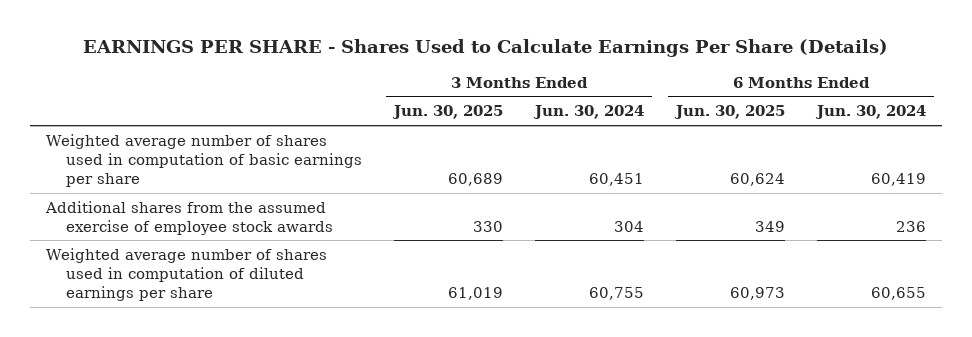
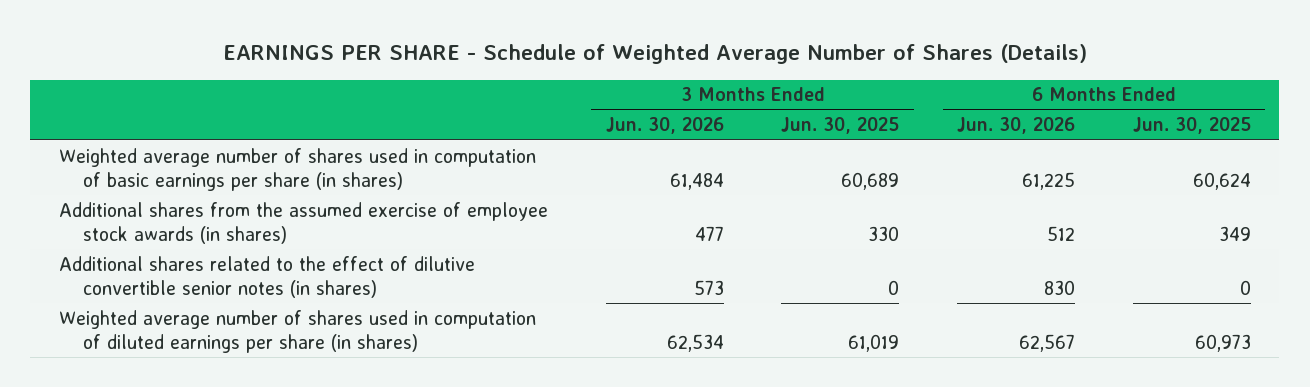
[83,39,889,58] EARNINGS PER SHARE - Shares Used to Calculate Earnings Per Share (Details) -> [222,44,1087,65] EARNINGS PER SHARE - Schedule of Weighted Average Number of Shares (Details)
[533,105,645,120] Jun. 30, 2024 -> none
[815,105,927,120] Jun. 30, 2024 -> none
none -> [605,117,724,135] Jun. 30, 2026
none -> [957,117,1076,135] Jun. 30, 2026
[46,133,362,187] Weighted average number of shares used in computation of basic earnings per share -> [59,147,537,192] Weighted average number of shares used in computation of basic earnings per share (in shares)
[45,200,333,235] Additional shares from the assumed exercise of employee stock awards -> [59,201,549,245] Additional shares from the assumed exercise of employee stock awards (in shares)
none -> [59,255,476,299] Additional shares related to the effect of dilutive convertible senior notes (in shares)
[46,247,328,301] Weighted average number of shares used in computation of diluted earnings per share -> [59,309,537,354] Weighted average number of shares used in computation of diluted earnings per share (in shares)

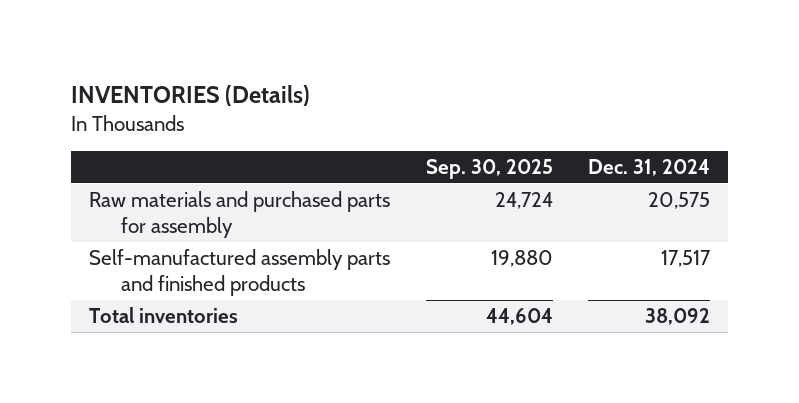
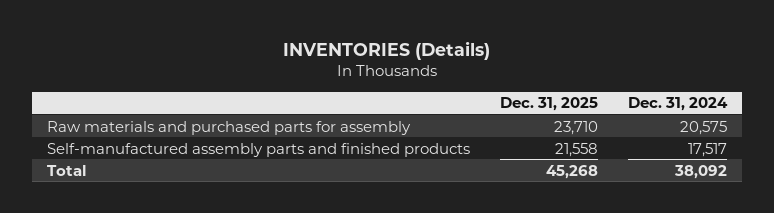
[425,159,553,180] Sep. 30, 2025 -> none
none -> [500,97,599,112] Dec. 31, 2025
[88,307,238,324] Total inventories -> [47,164,88,176] Total

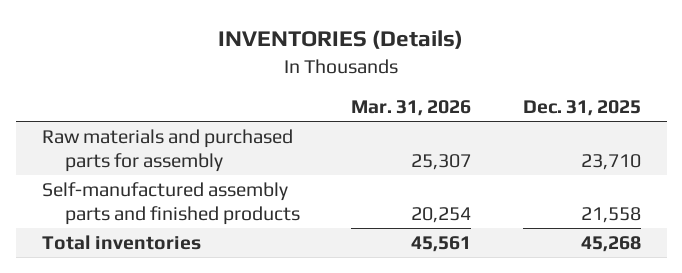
[627,97,728,112] Dec. 31, 2024 -> none
none -> [351,100,472,117] Mar. 31, 2026
[47,164,88,176] Total -> [41,234,201,250] Total inventories

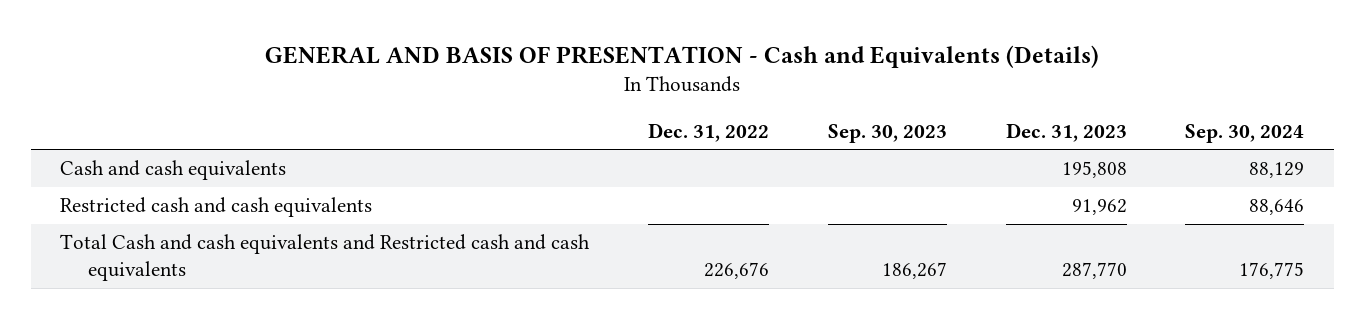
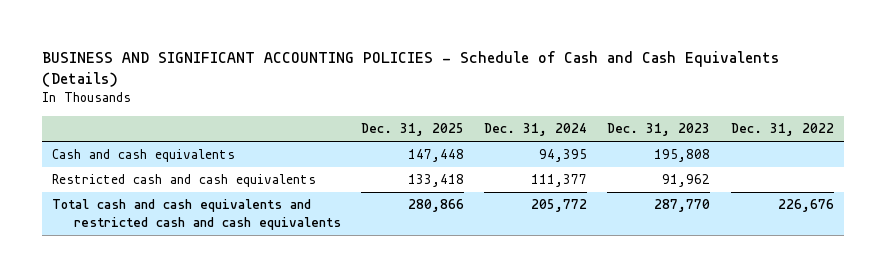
[265,45,1100,69] GENERAL AND BASIS OF PRESENTATION - Cash and Equivalents (Details) -> [41,50,779,88] BUSINESS AND SIGNIFICANT ACCOUNTING POLICIES - Schedule of Cash and Cash Equivalents (Details)
[827,123,947,143] Sep. 30, 2023 -> none
[1185,123,1305,143] Sep. 30, 2024 -> none
none -> [360,123,464,137] Dec. 31, 2025
none -> [484,123,588,137] Dec. 31, 2024
[60,234,591,282] Total Cash and cash equivalents and Restricted cash and cash equivalents -> [51,199,341,230] Total cash and cash equivalents and restricted cash and cash equivalents

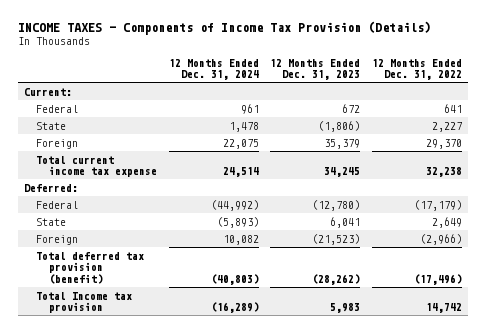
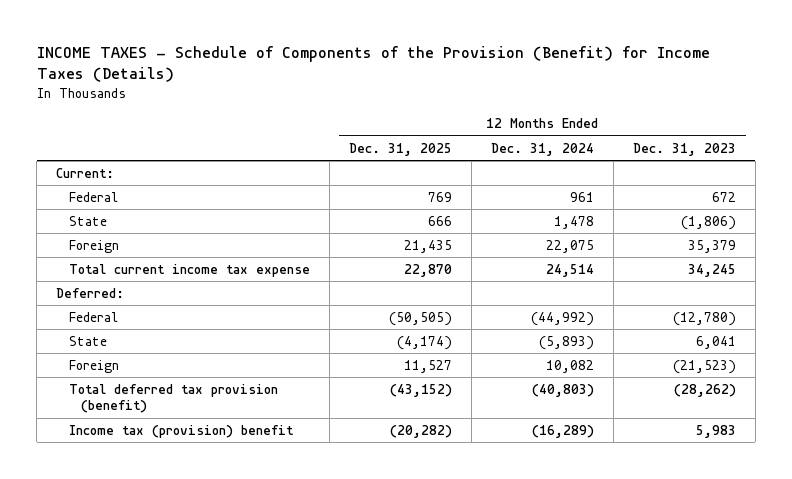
[18,21,432,36] INCOME TAXES - Components of Income Tax Provision (Details) -> [36,45,710,83] INCOME TAXES - Schedule of Components of the Provision (Benefit) for Income Taxes (Details)
[371,58,462,81] 12 Months Ended Dec. 31, 2022 -> none
none -> [348,142,452,156] Dec. 31, 2025
[36,291,133,314] Total Income tax provision -> [68,424,294,438] Income tax (provision) benefit

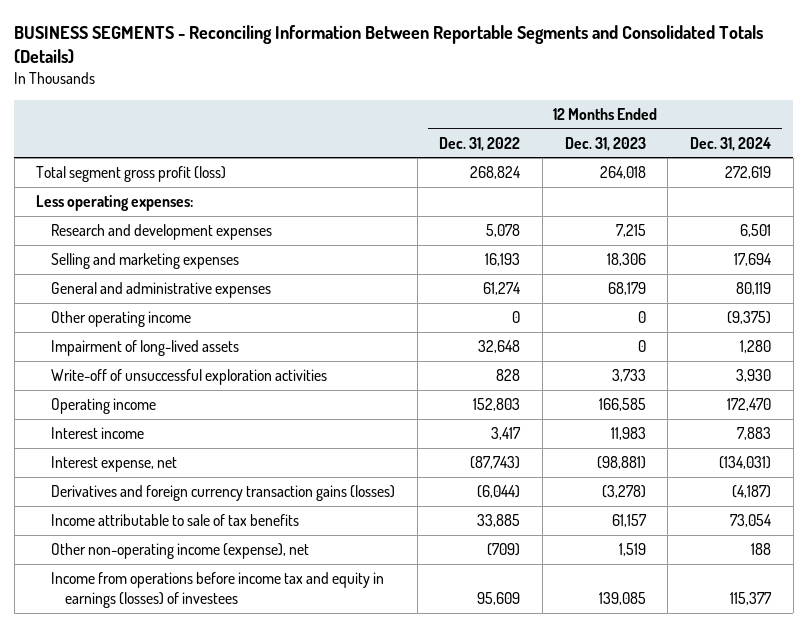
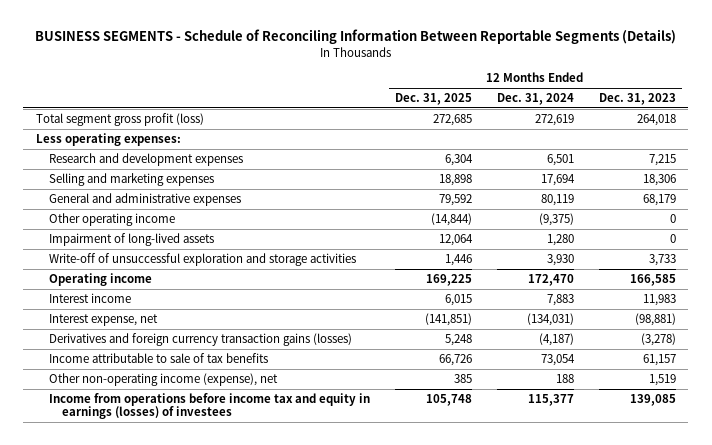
[14,24,764,65] BUSINESS SEGMENTS - Reconciling Information Between Reportable Segments and Consolidated Totals (Details) -> [34,29,676,45] BUSINESS SEGMENTS - Schedule of Reconciling Information Between Reportable Segments (Details)
[439,136,521,151] Dec. 31, 2022 -> none
none -> [394,93,472,106] Dec. 31, 2025
[50,369,327,386] Write-off of unsuccessful exploration activities -> [49,253,357,267] Write-off of unsuccessful exploration and storage activities

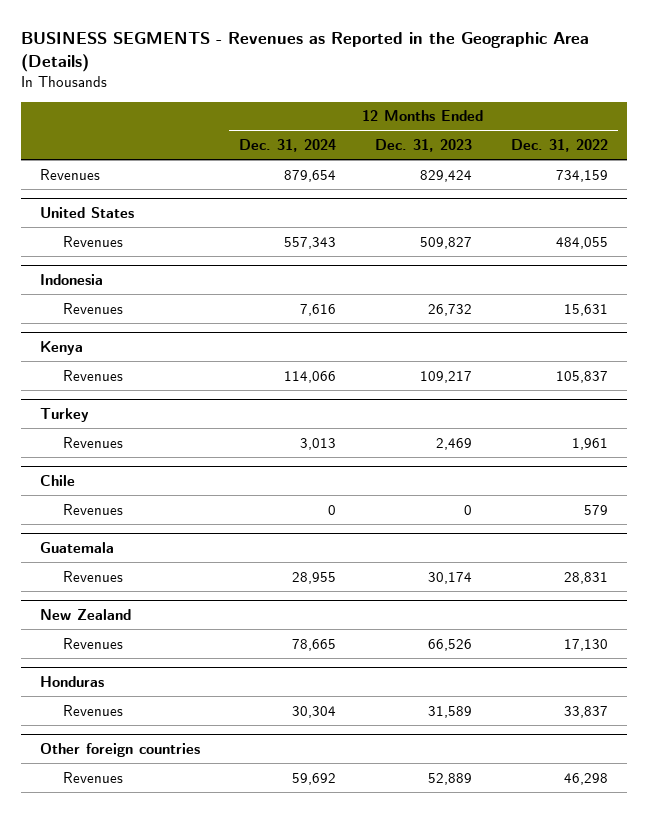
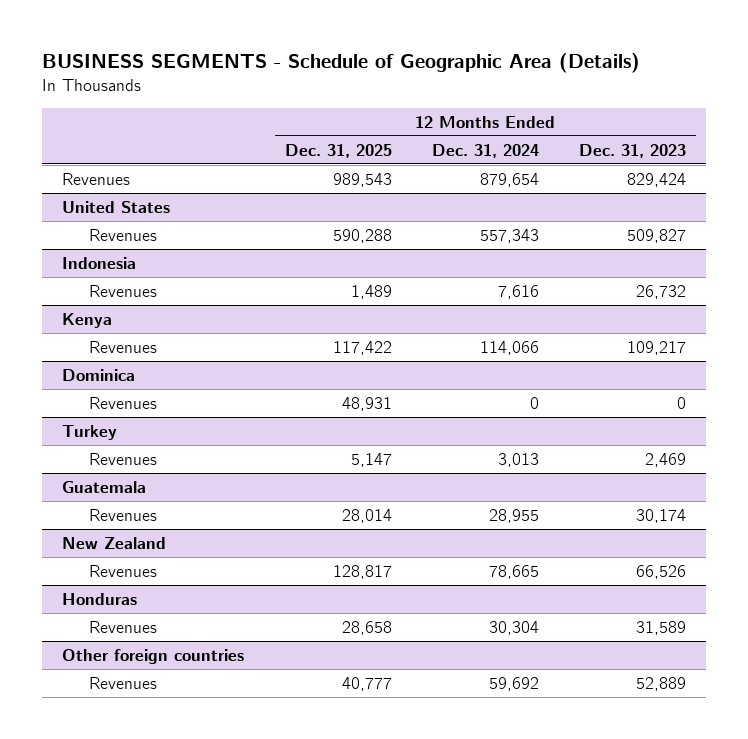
[20,31,589,72] BUSINESS SEGMENTS - Revenues as Reported in the Geographic Area (Details) -> [42,53,641,74] BUSINESS SEGMENTS - Schedule of Geographic Area (Details)
[510,139,608,153] Dec. 31, 2022 -> none
none -> [284,143,392,158] Dec. 31, 2025
none -> [62,368,136,381] Dominica
none -> [89,396,158,409] Revenues
[39,475,75,487] Chile -> none
[63,503,124,515] Revenues -> none

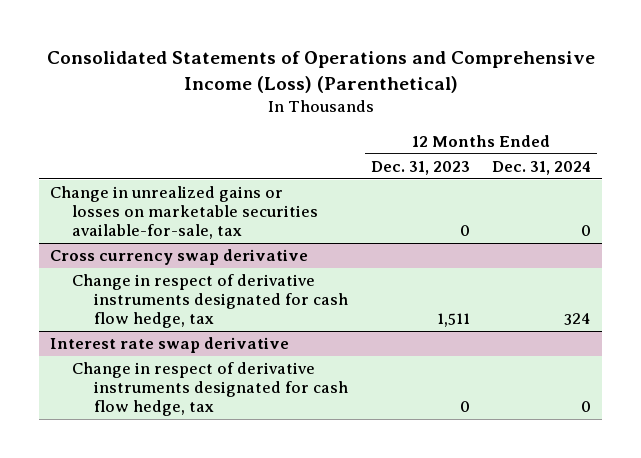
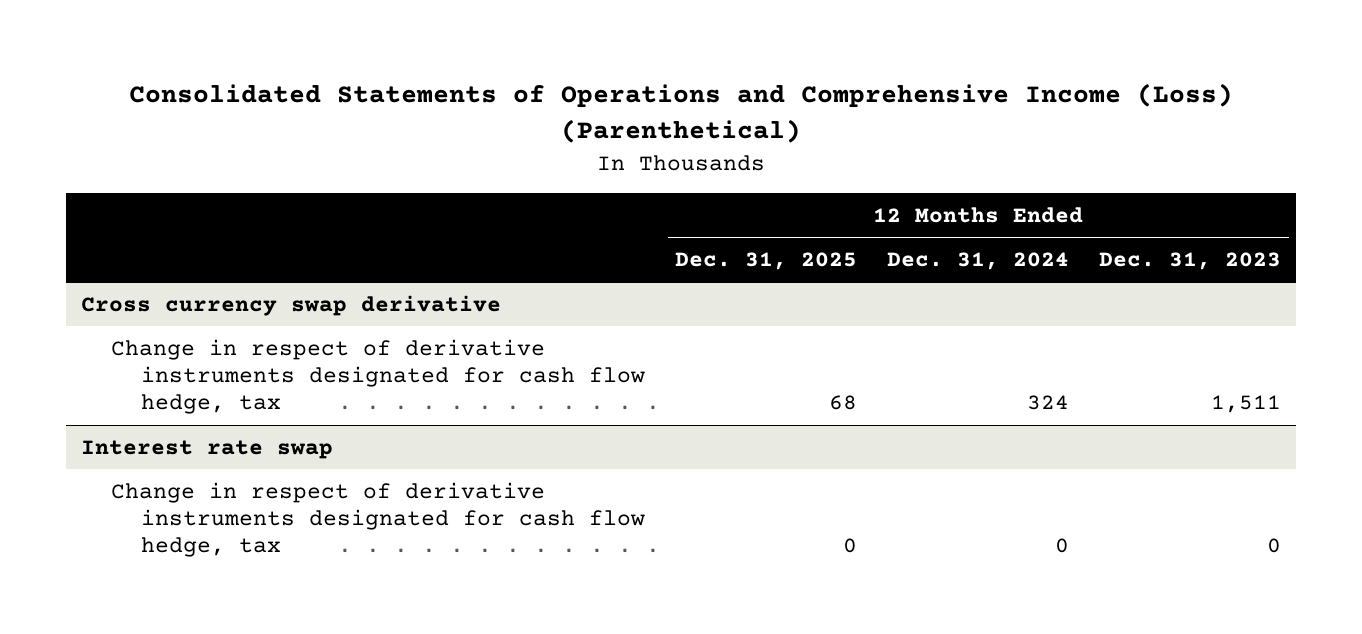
none -> [675,251,858,270] Dec. 31, 2025
[50,186,319,240] Change in unrealized gains or losses on marketable securities available-for-sale, tax -> none
[50,337,290,354] Interest rate swap derivative -> [81,439,334,459] Interest rate swap

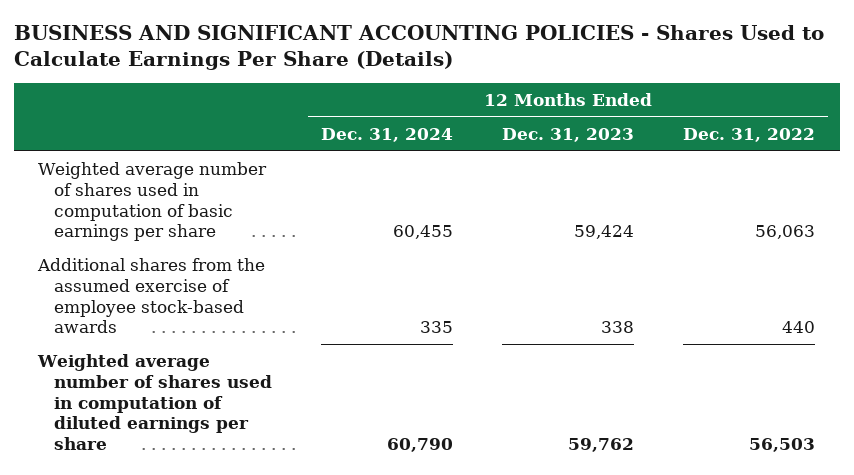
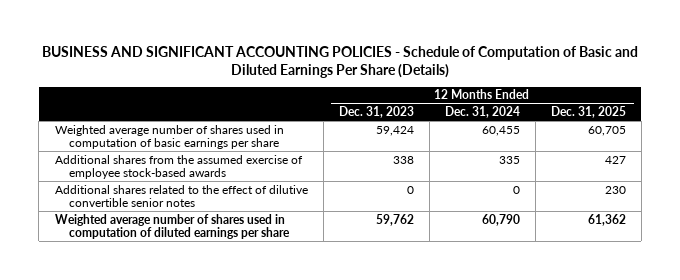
[13,24,824,70] BUSINESS AND SIGNIFICANT ACCOUNTING POLICIES - Shares Used to Calculate Earnings Per Share (Details) -> [42,46,639,79] BUSINESS AND SIGNIFICANT ACCOUNTING POLICIES - Schedule of Computation of Basic and Diluted Earnings Per Share (Details)
[683,127,816,142] Dec. 31, 2022 -> none
none -> [550,106,626,119] Dec. 31, 2025
none -> [54,184,308,207] Additional shares related to the effect of dilutive convertible senior notes

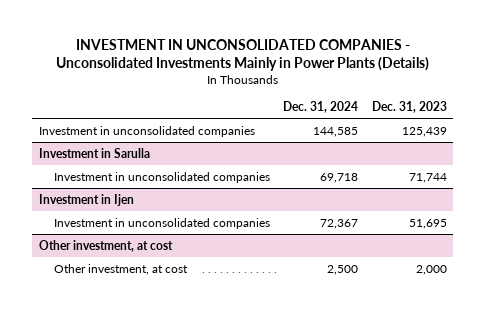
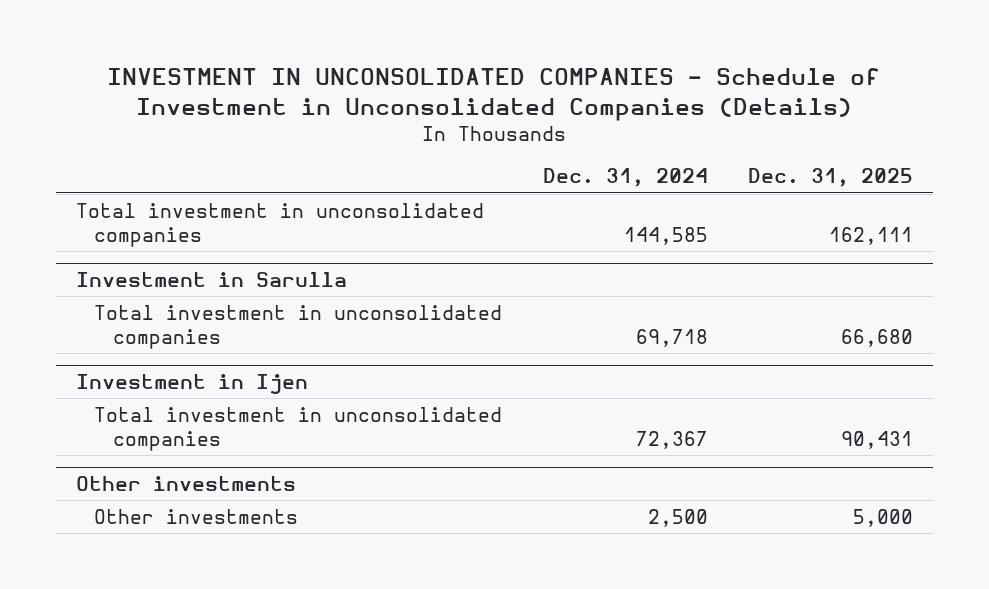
[55,39,429,72] INVESTMENT IN UNCONSOLIDATED COMPANIES - Unconsolidated Investments Mainly in Power Plants (Details) -> [107,68,881,121] INVESTMENT IN UNCONSOLIDATED COMPANIES - Schedule of Investment in Unconsolidated Companies (Details)
[371,100,447,113] Dec. 31, 2023 -> none
none -> [747,168,913,188] Dec. 31, 2025
[38,125,255,137] Investment in unconsolidated companies -> [75,202,484,247] Total investment in unconsolidated companies
[53,171,270,183] Investment in unconsolidated companies -> [94,304,503,349] Total investment in unconsolidated companies
[53,217,270,229] Investment in unconsolidated companies -> [94,406,503,451] Total investment in unconsolidated companies
[38,239,173,252] Other investment, at cost -> [75,475,296,491] Other investments
[53,263,188,275] Other investment, at cost -> [94,508,299,524] Other investments

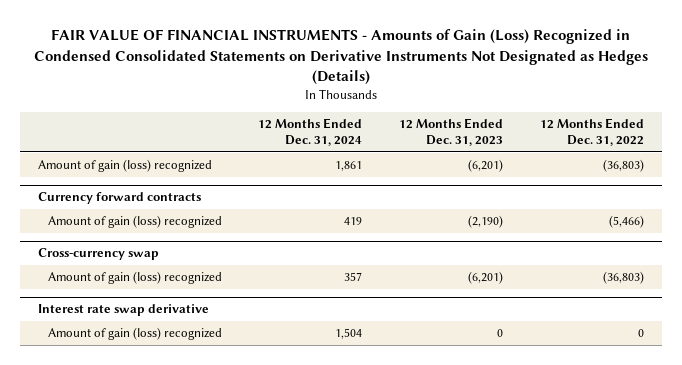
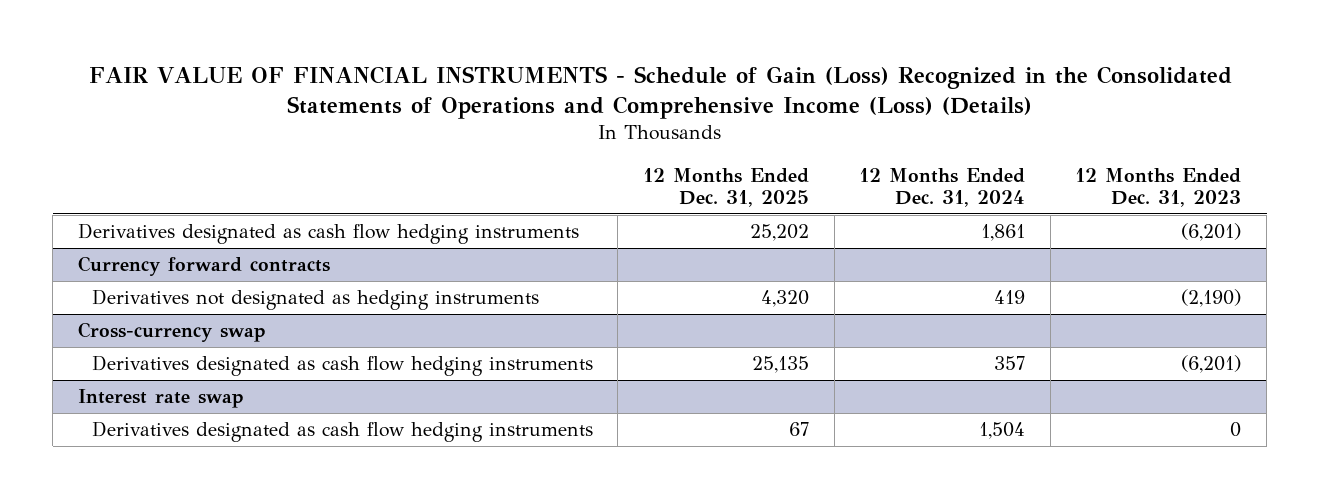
[34,29,649,85] FAIR VALUE OF FINANCIAL INSTRUMENTS - Amounts of Gain (Loss) Recognized in Condensed Consolidated Statements on Derivative Instruments Not Designated as Hedges (Details) -> [88,65,1232,120] FAIR VALUE OF FINANCIAL INSTRUMENTS - Schedule of Gain (Loss) Recognized in the Consolidated Statements of Operations and Comprehensive Income (Loss) (Details)
[539,117,644,146] 12 Months Ended Dec. 31, 2022 -> none
none -> [642,167,809,208] 12 Months Ended Dec. 31, 2025
[38,159,213,173] Amount of gain (loss) recognized -> [78,222,580,244] Derivatives designated as cash flow hedging instruments
[47,215,222,229] Amount of gain (loss) recognized -> [91,288,539,310] Derivatives not designated as hedging instruments
[47,271,222,285] Amount of gain (loss) recognized -> [91,354,593,376] Derivatives designated as cash flow hedging instruments
[38,304,210,317] Interest rate swap derivative -> [78,388,245,408] Interest rate swap
[47,327,222,341] Amount of gain (loss) recognized -> [91,420,593,442] Derivatives designated as cash flow hedging instruments

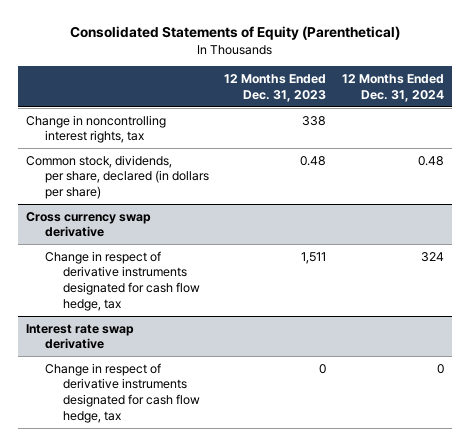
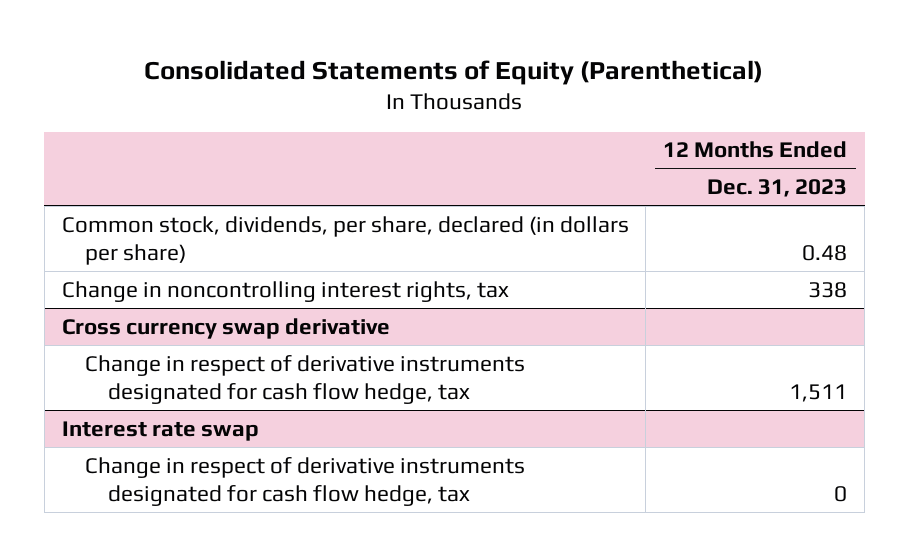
[342,73,445,102] 12 Months Ended Dec. 31, 2024 -> none
[26,114,167,144] Change in noncontrolling interest rights, tax -> [61,280,509,302] Change in noncontrolling interest rights, tax
[26,323,135,350] Interest rate swap derivative -> [61,420,259,441] Interest rate swap

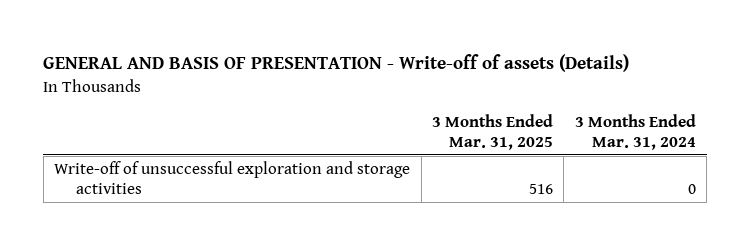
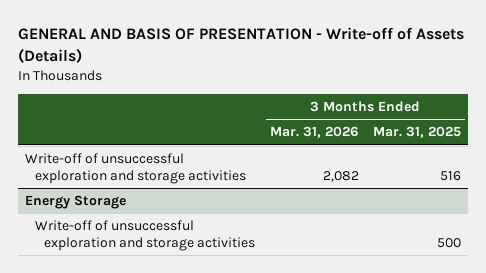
[43,54,630,73] GENERAL AND BASIS OF PRESENTATION - Write-off of assets (Details) -> [17,27,464,64] GENERAL AND BASIS OF PRESENTATION - Write-off of Assets (Details)
[574,113,696,150] 3 Months Ended Mar. 31, 2024 -> none
none -> [269,126,359,139] Mar. 31, 2026
none -> [24,195,126,210] Energy Storage
none -> [34,220,256,251] Write-off of unsuccessful exploration and storage activities

